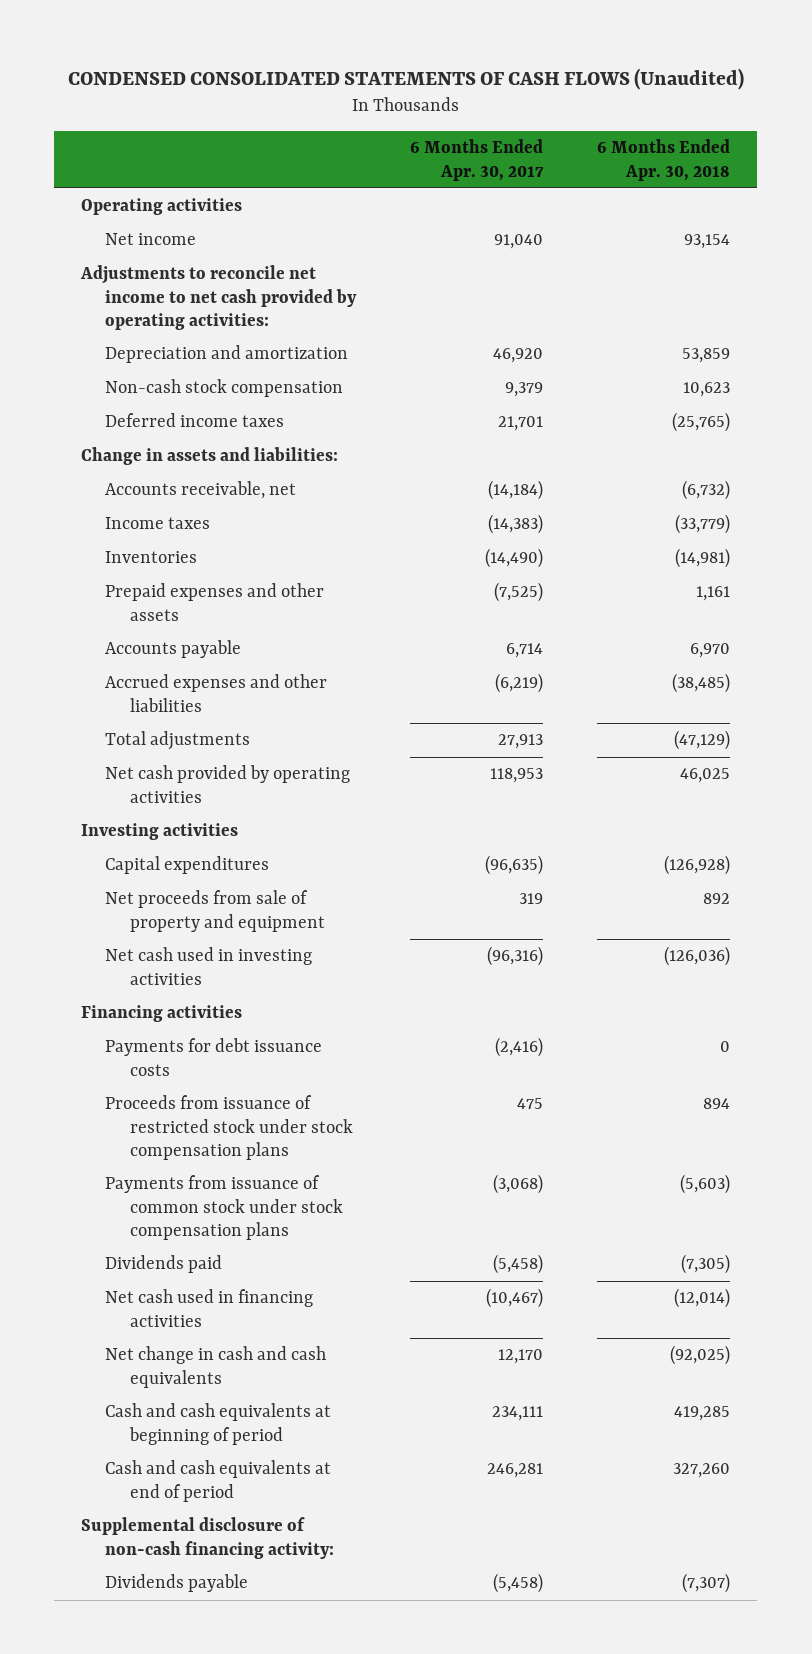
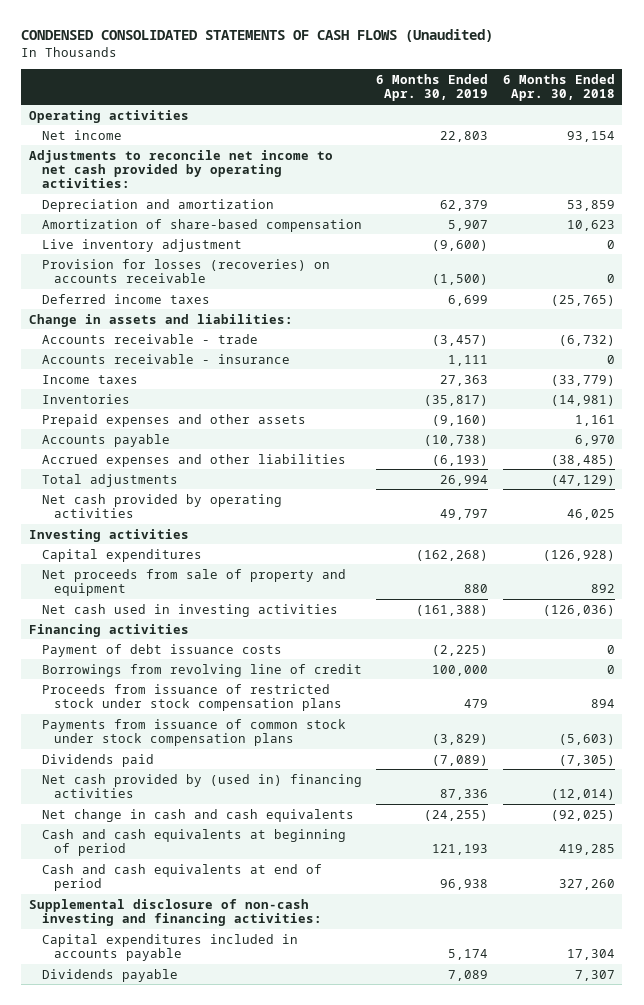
[410,139,545,181] 6 Months Ended Apr. 30, 2017 -> none
none -> [376,73,489,102] 6 Months Ended Apr. 30, 2019
[105,379,344,398] Non-cash stock compensation -> [41,218,362,232] Amortization of share-based compensation
none -> [41,238,242,252] Live inventory adjustment
none -> [41,258,330,283] Provision for losses (recoveries) on accounts receivable
[105,481,297,500] Accounts receivable, net -> [41,333,258,344] Accounts receivable - trade
none -> [41,353,290,364] Accounts receivable - insurance
[105,1038,323,1076] Payments for debt issuance costs -> [41,643,282,657] Payment of debt issuance costs
none -> [41,663,362,677] Borrowings from revolving line of credit
[105,1289,314,1327] Net cash used in financing activities -> [41,773,362,798] Net cash provided by (used in) financing activities
[81,1517,335,1559] Supplemental disclosure of non-cash financing activity: -> [28,898,322,926] Supplemental disclosure of non-cash investing and financing activities:
none -> [41,933,298,961] Capital expenditures included in accounts payable
[682,1573,731,1594] (7,307) -> [575,969,616,981] 7,307

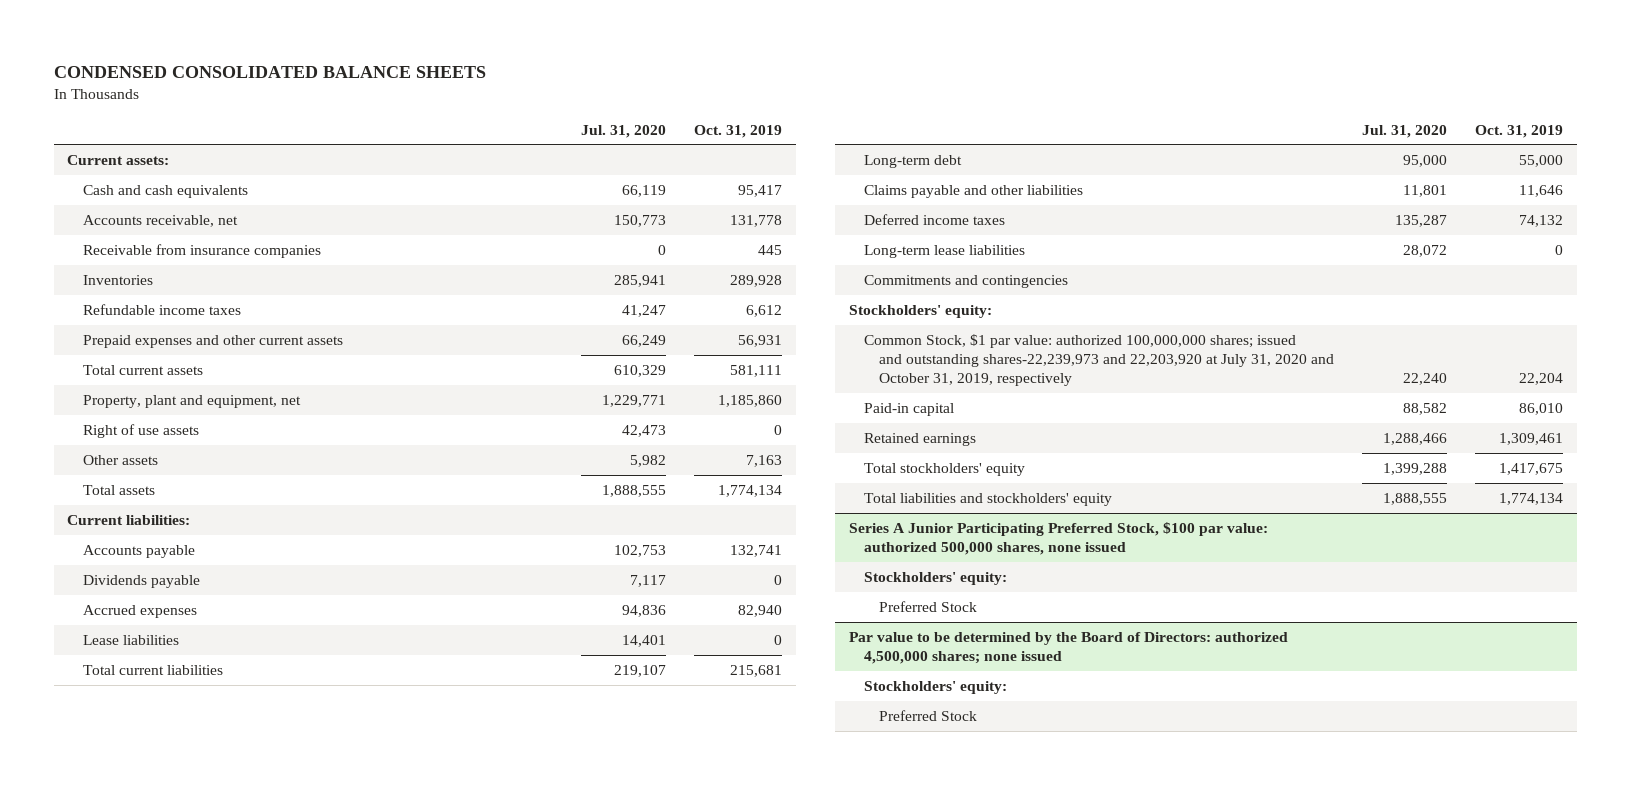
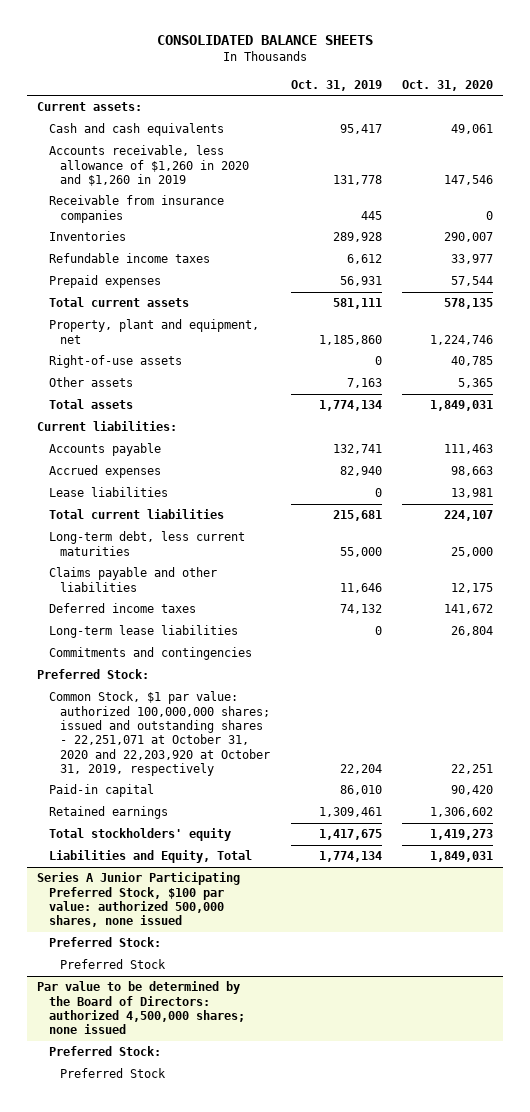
[53,65,486,78] CONDENSED CONSOLIDATED BALANCE SHEETS -> [156,35,373,46] CONSOLIDATED BALANCE SHEETS
[581,124,667,138] Jul. 31, 2020 -> none
none -> [402,79,494,91] Oct. 31, 2020
[82,214,238,227] Accounts receivable, net -> [48,145,250,186] Accounts receivable, less allowance of $1,260 in 2020 and $1,260 in 2019
[82,334,343,348] Prepaid expenses and other current assets -> [48,275,161,289] Prepaid expenses
[82,423,199,438] Right of use assets -> [48,355,182,369] Right-of-use assets
[82,574,200,588] Dividends payable -> none
[864,154,963,168] Long-term debt -> [48,531,245,556] Long-term debt, less current maturities
[848,304,992,318] Stockholders' equity: -> none
none -> [36,669,149,680] Preferred Stock:
[864,333,1335,387] Common Stock, $1 par value: authorized 100,000,000 shares; issued and outstanding shares-22,239,973 and 22,203,920 at July 31, 2020 and October 31, 2019, respectively -> [48,691,271,777] Common Stock, $1 par value: authorized 100,000,000 shares; issued and outstanding shares - 22,251,071 at October 31, 2020 and 22,203,920 at October 31, 2019, respectively
[864,492,1113,506] Total liabilities and stockholders' equity -> [48,850,252,864] Liabilities and Equity, Total
[864,571,1008,585] Stockholders' equity: -> none
none -> [48,937,161,948] Preferred Stock:
[864,680,1008,694] Stockholders' equity: -> none
none -> [48,1046,161,1057] Preferred Stock:

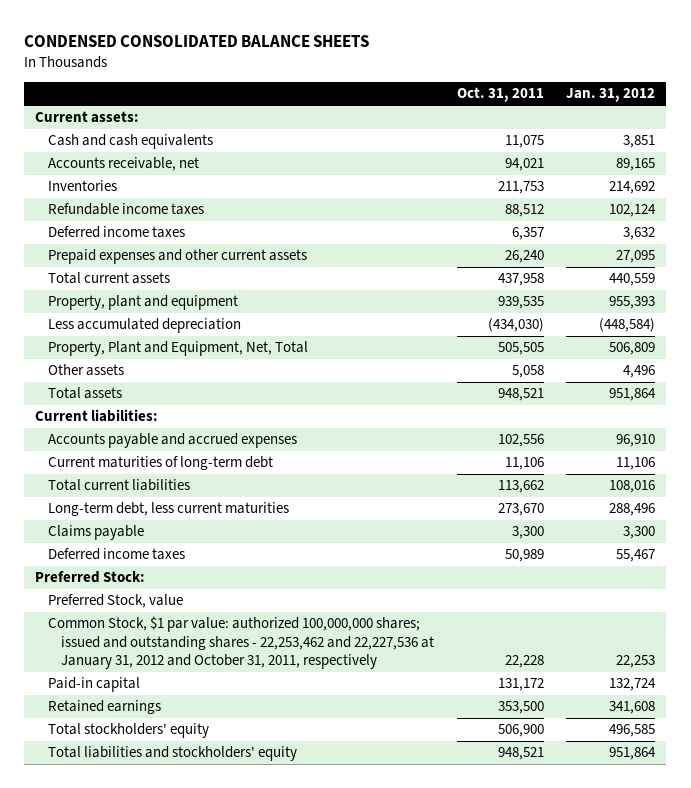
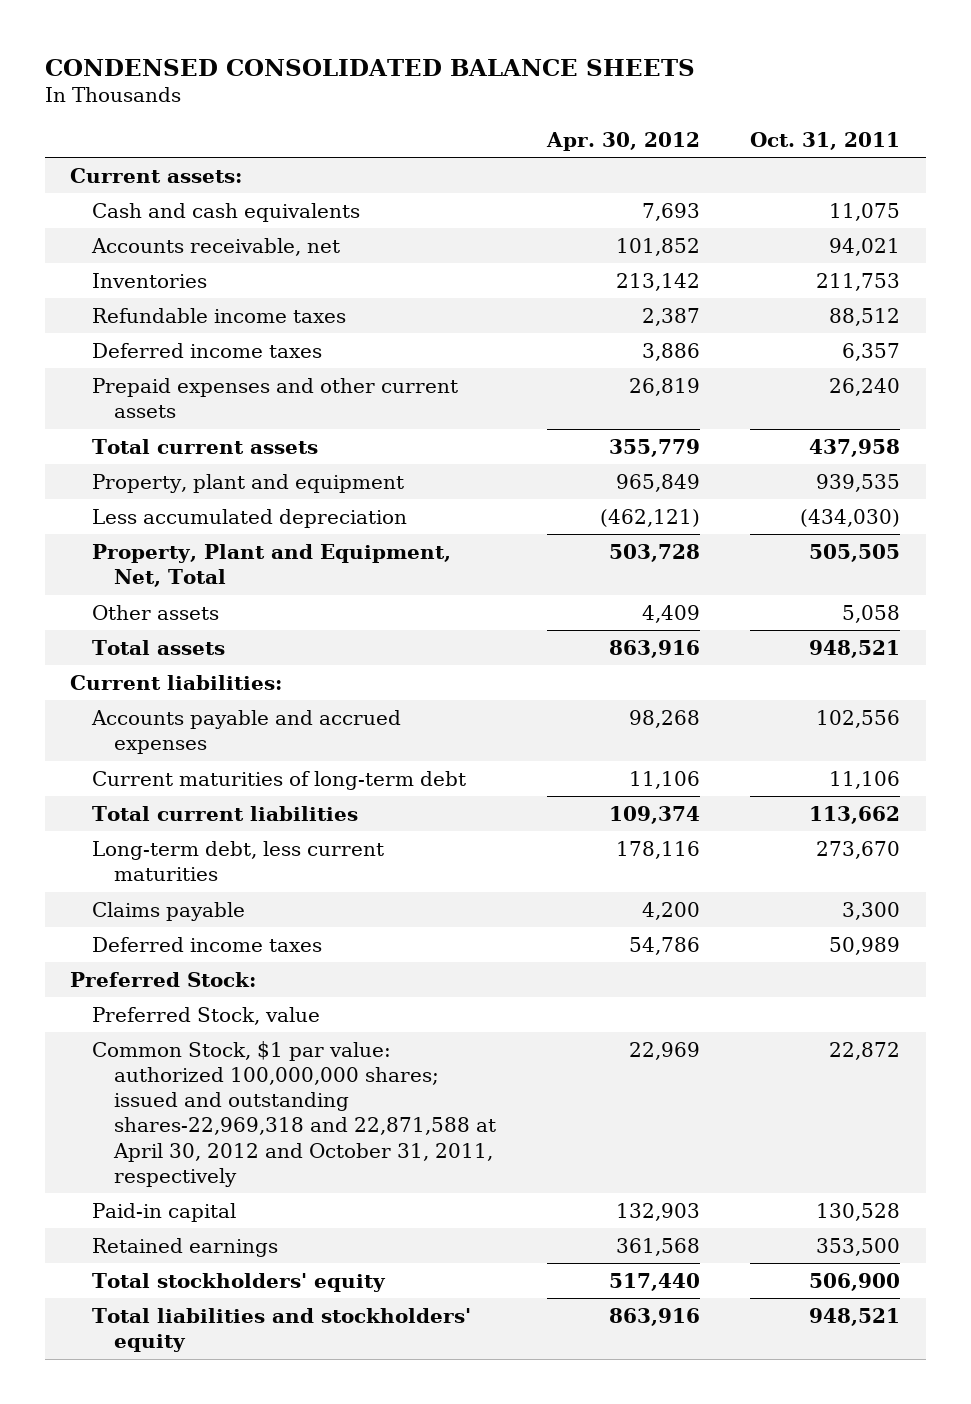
[566,88,656,103] Jan. 31, 2012 -> none
none -> [545,131,700,151] Apr. 30, 2012
[48,616,435,670] Common Stock, $1 par value: authorized 100,000,000 shares; issued and outstanding shares - 22,253,462 and 22,227,536 at January 31, 2012 and October 31, 2011, respectively -> [92,1040,496,1187] Common Stock, $1 par value: authorized 100,000,000 shares; issued and outstanding shares-22,969,318 and 22,871,588 at April 30, 2012 and October 31, 2011, respectively
[504,655,544,669] 22,228 -> [829,1041,901,1060] 22,872
[497,678,544,692] 131,172 -> [816,1202,901,1221] 130,528

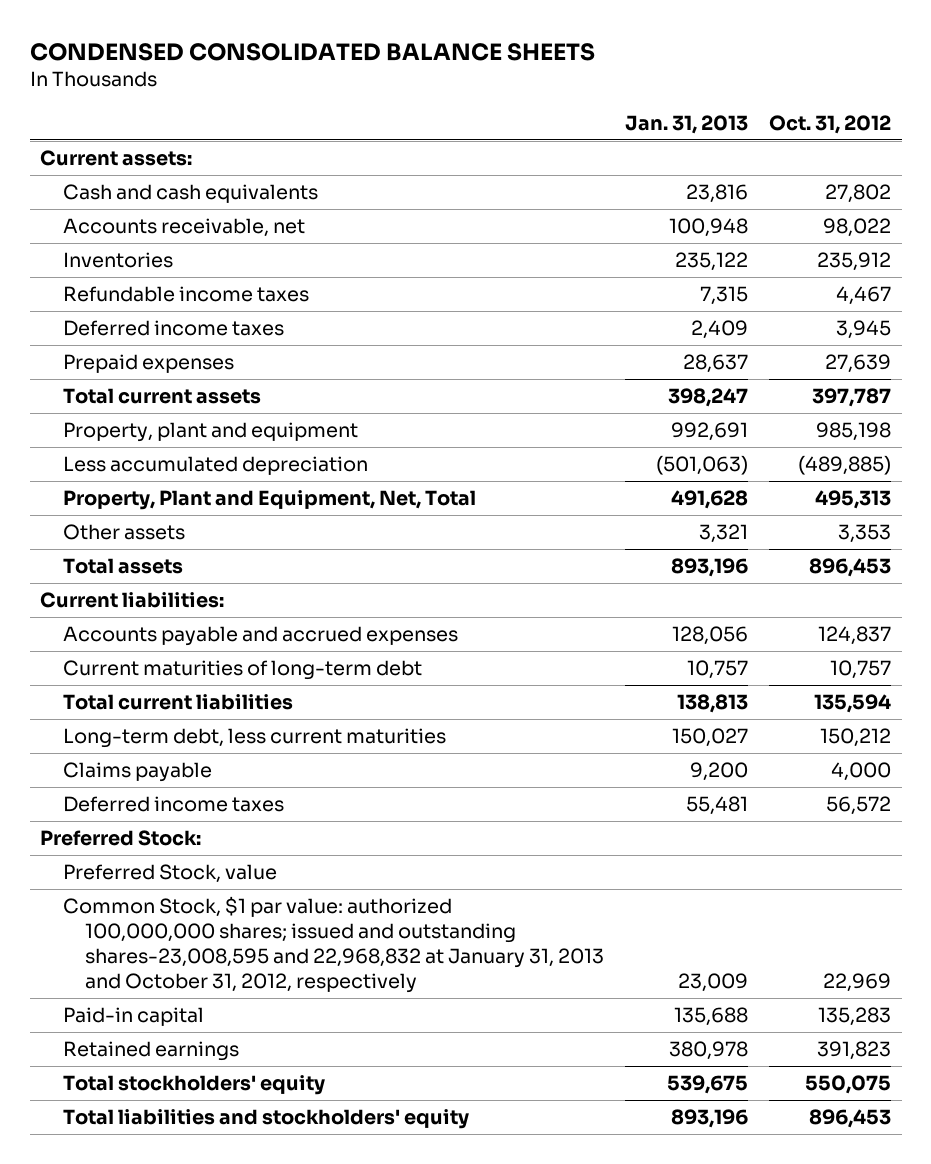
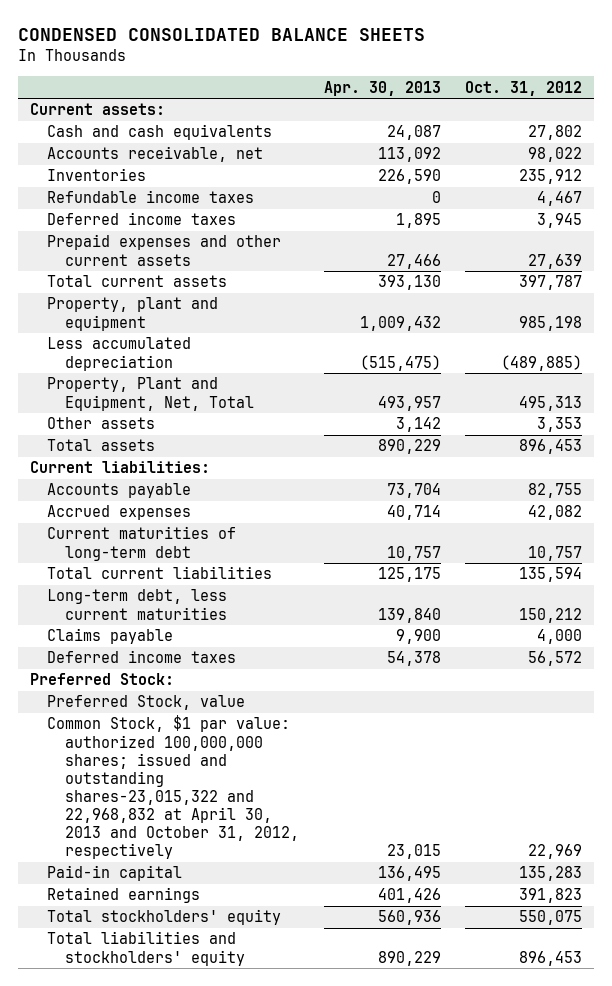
[624,114,748,134] Jan. 31, 2013 -> none
none -> [323,80,441,96] Apr. 30, 2013
[62,354,234,374] Prepaid expenses -> [47,234,282,266] Prepaid expenses and other current assets
[62,626,458,647] Accounts payable and accrued expenses -> none
none -> [47,483,192,499] Accounts payable
none -> [47,505,192,521] Accrued expenses
[62,896,604,994] Common Stock, $1 par value: authorized 100,000,000 shares; issued and outstanding shares-23,008,595 and 22,968,832 at January 31, 2013 and October 31, 2012, respectively -> [47,715,300,860] Common Stock, $1 par value: authorized 100,000,000 shares; issued and outstanding shares-23,015,322 and 22,968,832 at April 30, 2013 and October 31, 2012, respectively

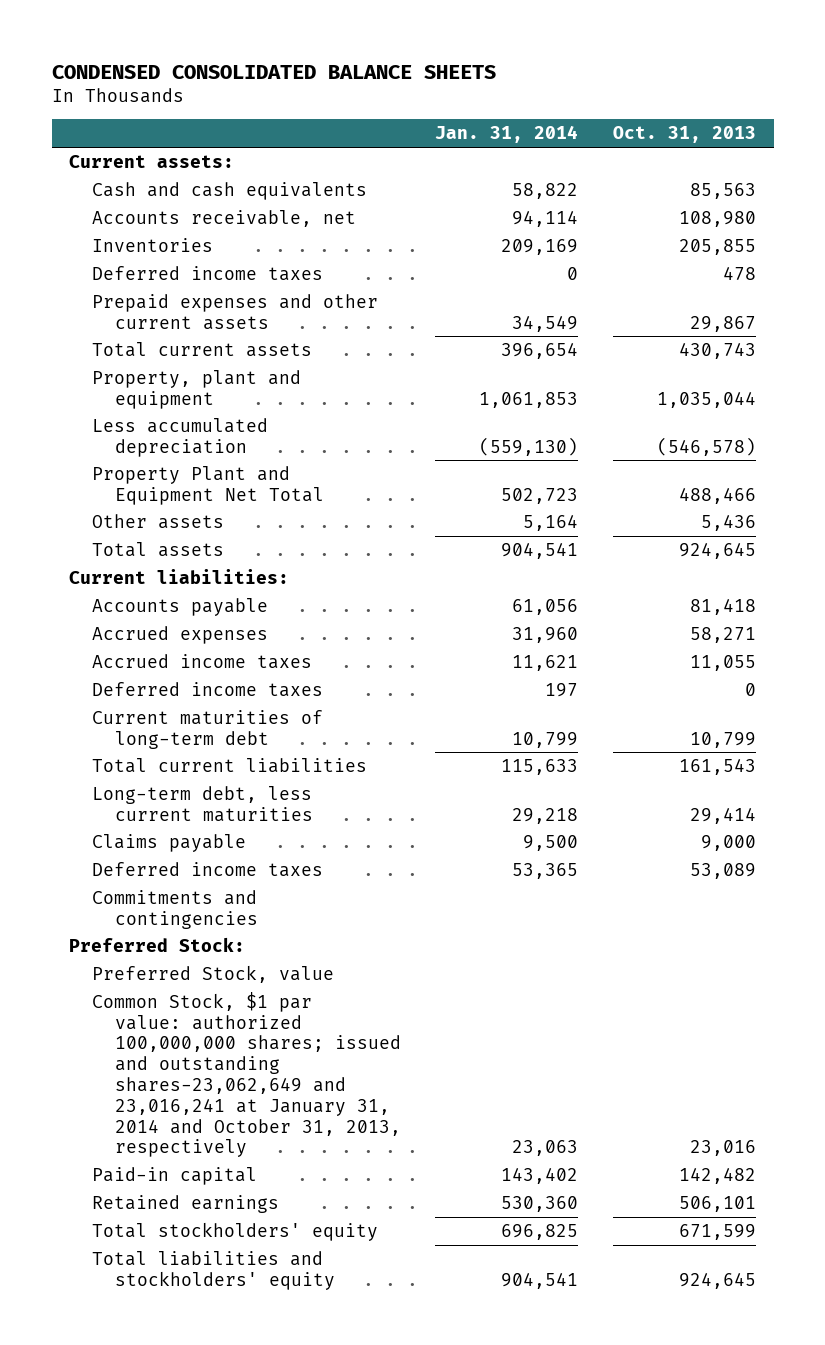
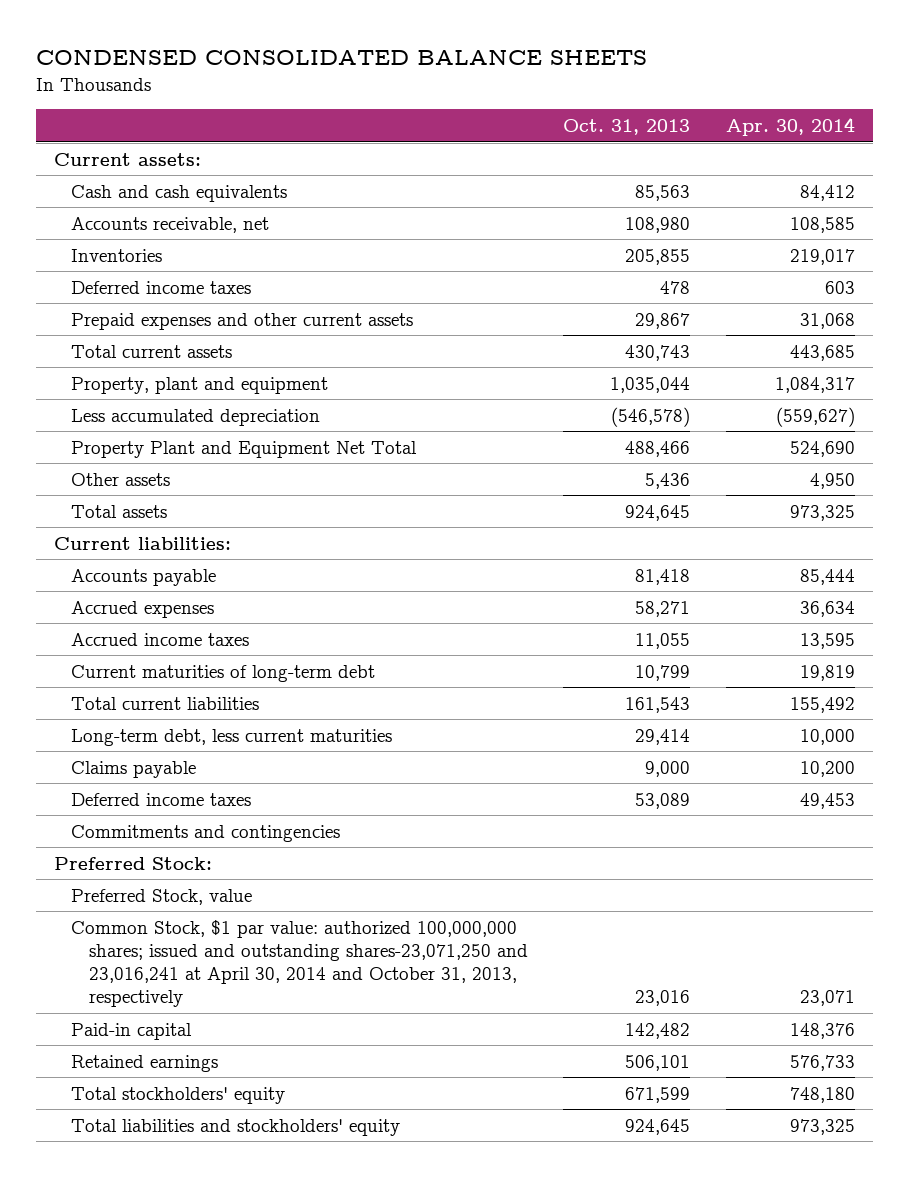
[435,125,579,144] Jan. 31, 2014 -> none
none -> [725,117,855,137] Apr. 30, 2014
[91,681,323,697] Deferred income taxes -> none
[91,991,401,1158] Common Stock, $1 par value: authorized 100,000,000 shares; issued and outstanding shares-23,062,649 and 23,016,241 at January 31, 2014 and October 31, 2013, respectively -> [71,919,528,1008] Common Stock, $1 par value: authorized 100,000,000 shares; issued and outstanding shares-23,071,250 and 23,016,241 at April 30, 2014 and October 31, 2013, respectively

